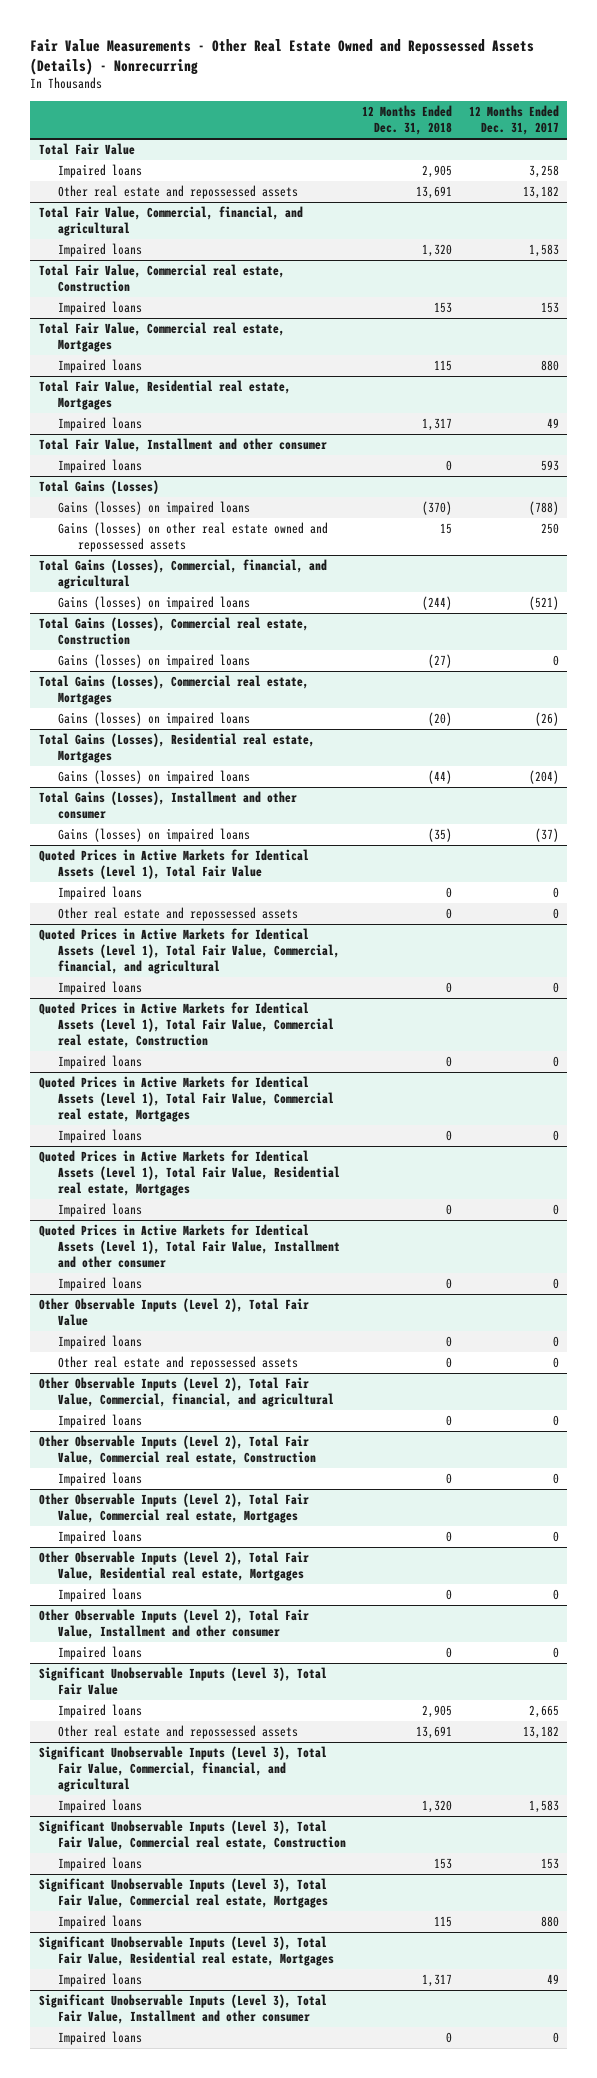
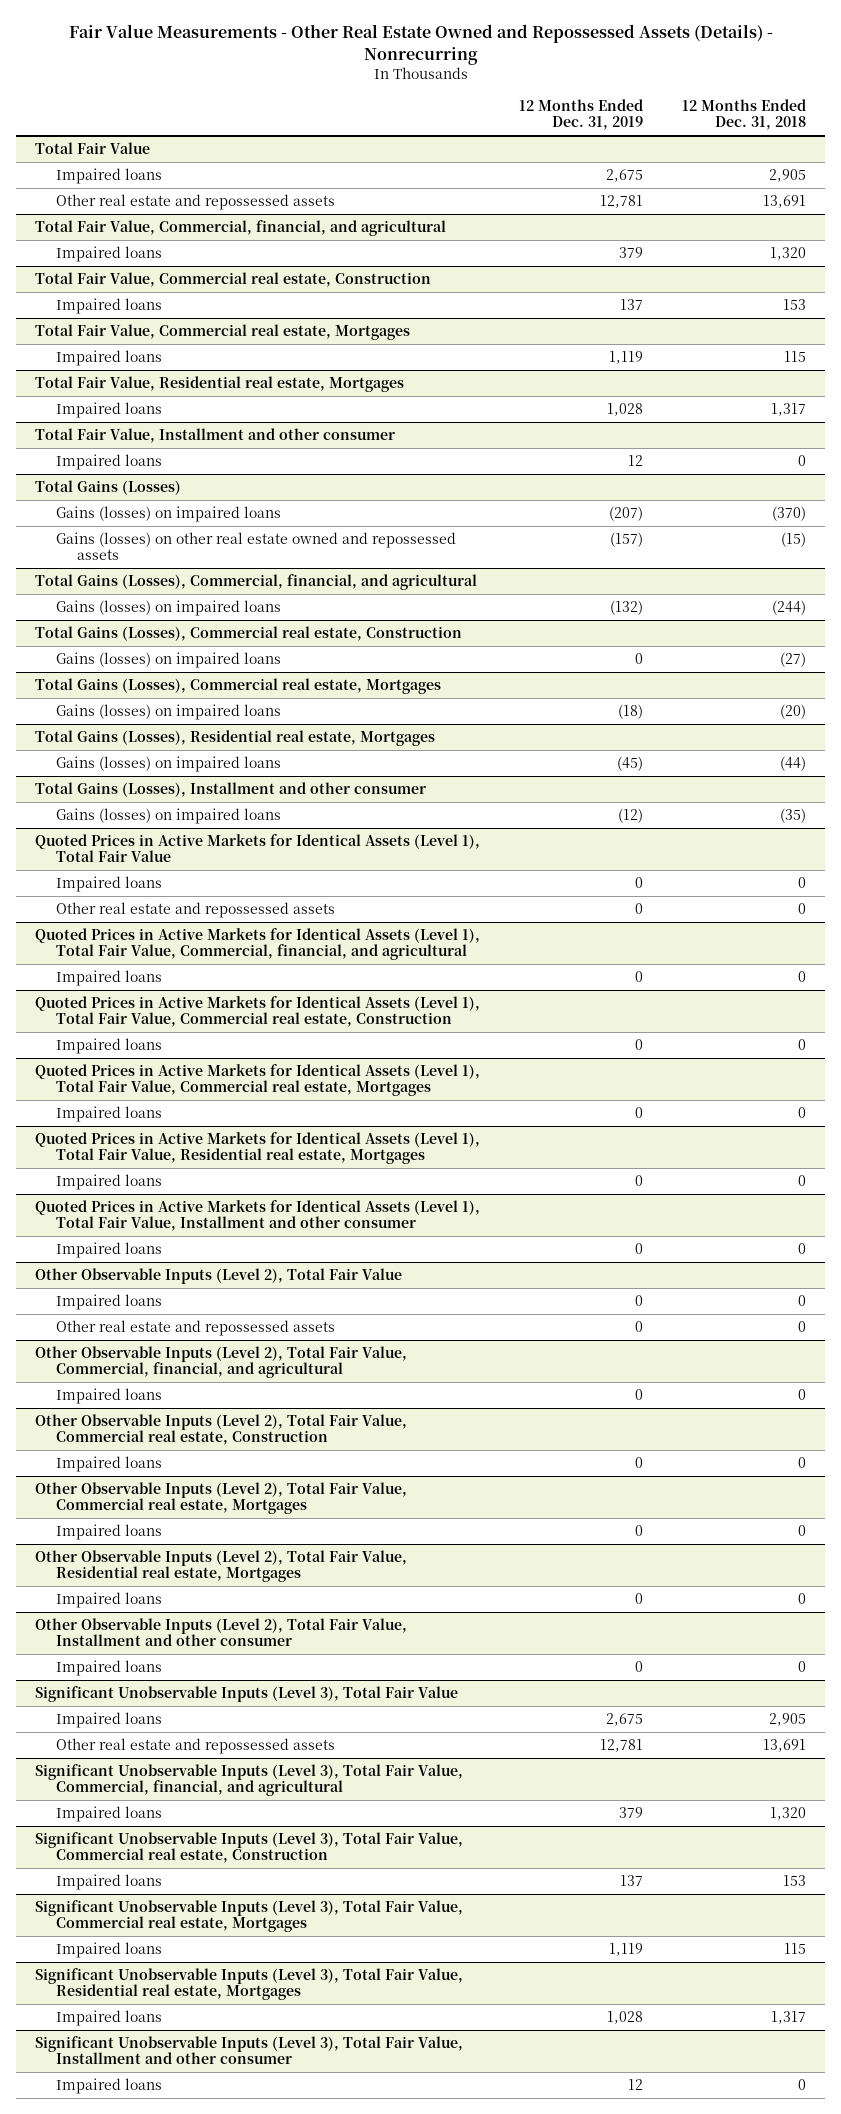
[468,105,559,136] 12 Months Ended Dec. 31, 2017 -> none
none -> [519,98,644,131] 12 Months Ended Dec. 31, 2019
[440,523,453,535] 15 -> [781,532,807,548] (15)

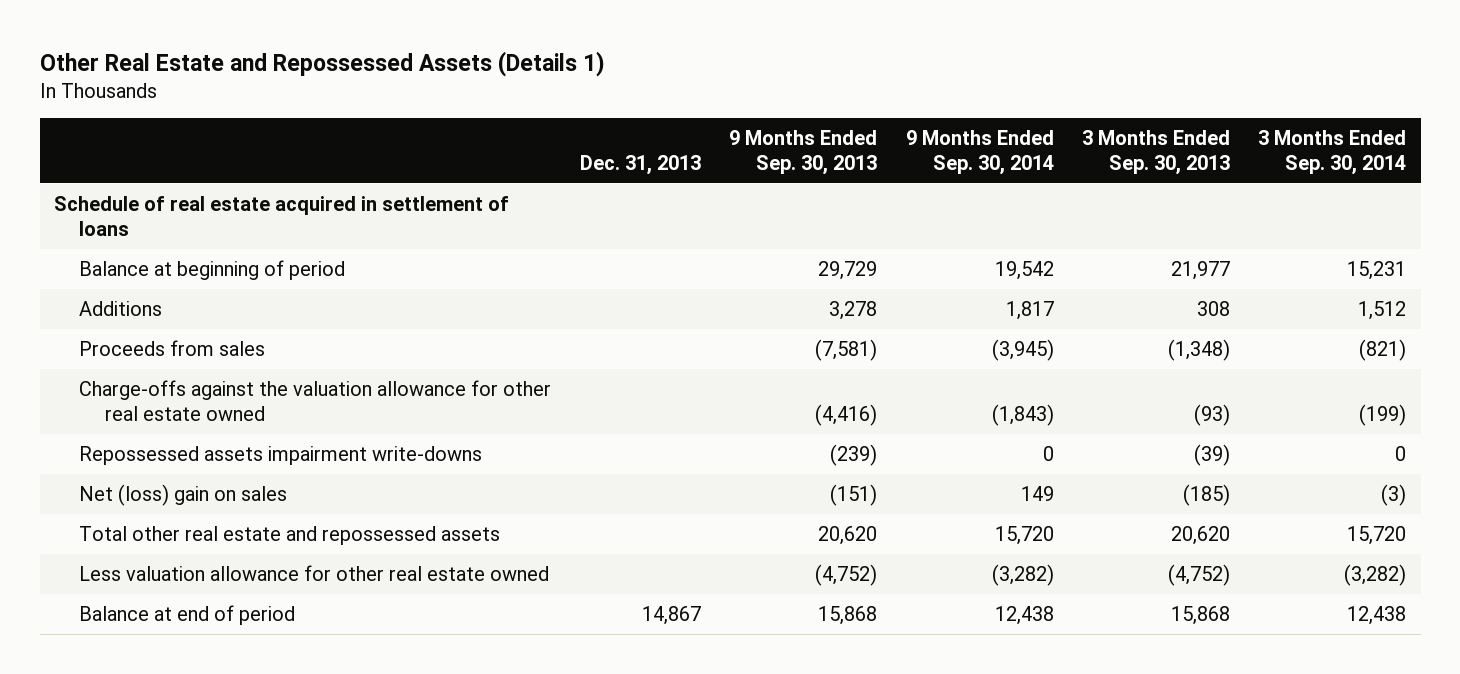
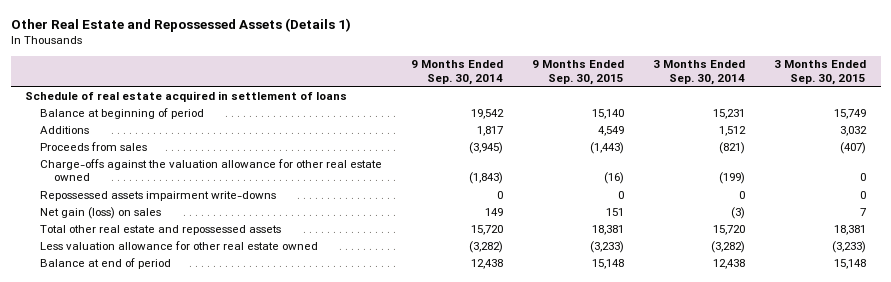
[579,155,701,176] Dec. 31, 2013 -> none
[729,130,878,176] 9 Months Ended Sep. 30, 2013 -> none
[1081,130,1230,176] 3 Months Ended Sep. 30, 2013 -> none
none -> [531,60,624,86] 9 Months Ended Sep. 30, 2015
none -> [774,60,867,86] 3 Months Ended Sep. 30, 2015
[79,484,288,507] Net (loss) gain on sales -> [39,206,161,219] Net gain (loss) on sales

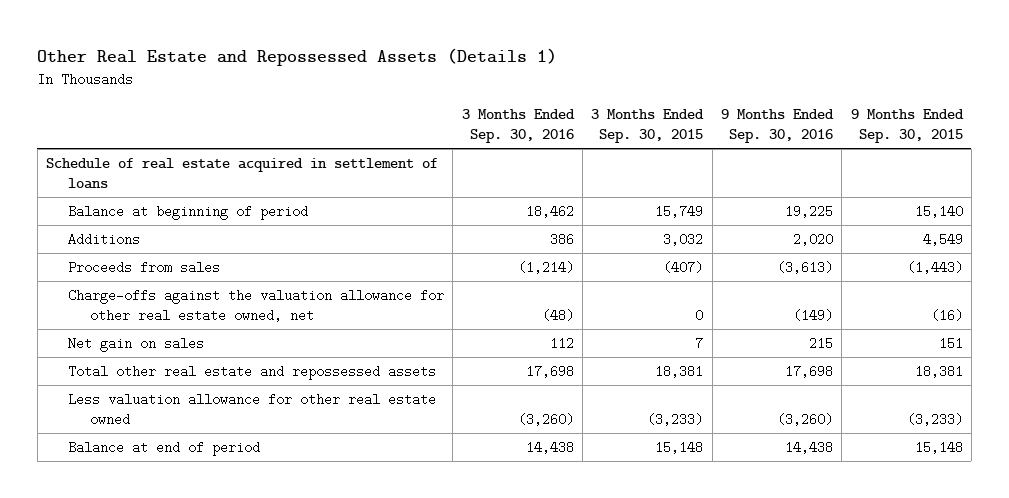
[410,60,503,86] 9 Months Ended Sep. 30, 2014 -> none
[652,60,745,86] 3 Months Ended Sep. 30, 2014 -> none
none -> [461,109,575,143] 3 Months Ended Sep. 30, 2016
none -> [721,109,835,143] 9 Months Ended Sep. 30, 2016
[39,190,276,201] Repossessed assets impairment write-downs -> none
[39,158,382,182] Charge-offs against the valuation allowance for other real estate owned -> [68,289,445,322] Charge-offs against the valuation allowance for other real estate owned, net
[39,206,161,219] Net gain (loss) on sales -> [68,337,205,353] Net gain on sales

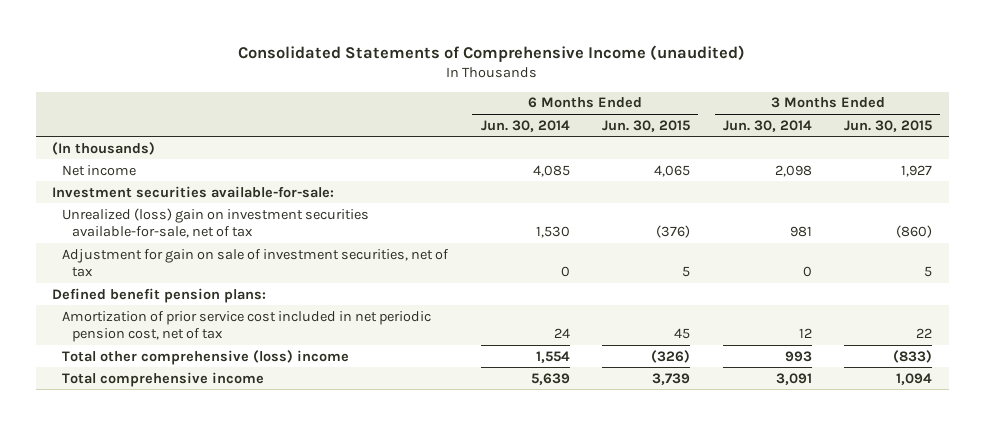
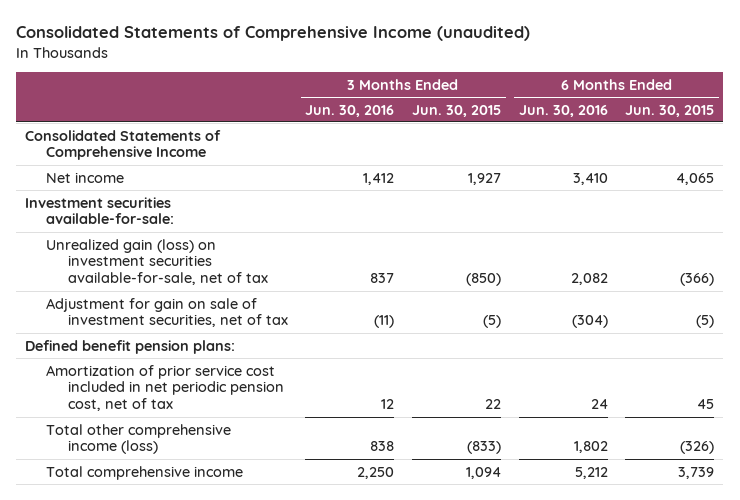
[480,119,570,132] Jun. 30, 2014 -> none
[722,119,812,132] Jun. 30, 2014 -> none
none -> [305,104,395,117] Jun. 30, 2016
none -> [518,104,608,117] Jun. 30, 2016
[51,141,155,155] (In thousands) -> [25,129,222,161] Consolidated Statements of Comprehensive Income
[62,207,370,238] Unrealized (loss) gain on investment securities available-for-sale, net of tax -> [46,238,268,286] Unrealized gain (loss) on investment securities available-for-sale, net of tax
[656,224,691,238] (376) -> [680,273,715,287] (366)
[896,224,933,238] (860) -> [466,273,502,287] (850)
[682,265,691,277] 5 -> [696,315,715,329] (5)
[924,265,933,277] 5 -> [483,315,502,329] (5)
[62,349,350,365] Total other comprehensive (loss) income -> [46,423,232,455] Total other comprehensive income (loss)

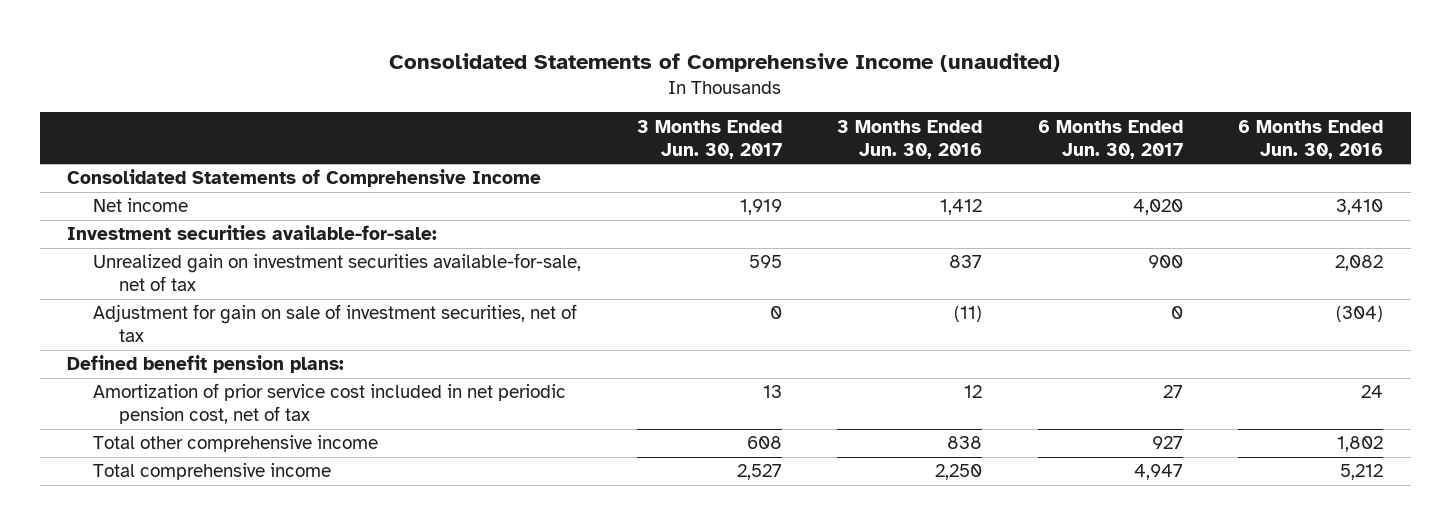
[412,104,502,117] Jun. 30, 2015 -> none
[625,104,715,117] Jun. 30, 2015 -> none
none -> [636,119,782,159] 3 Months Ended Jun. 30, 2017
none -> [1037,119,1183,159] 6 Months Ended Jun. 30, 2017
[46,238,268,286] Unrealized gain (loss) on investment securities available-for-sale, net of tax -> [93,253,582,292] Unrealized gain on investment securities available-for-sale, net of tax
[46,423,232,455] Total other comprehensive income (loss) -> [93,435,379,453] Total other comprehensive income

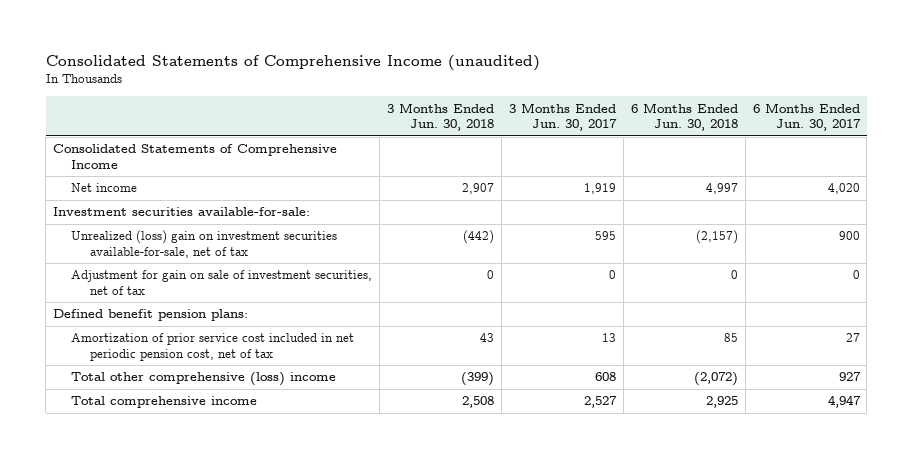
[837,119,983,159] 3 Months Ended Jun. 30, 2016 -> none
[1238,119,1384,159] 6 Months Ended Jun. 30, 2016 -> none
none -> [387,102,495,132] 3 Months Ended Jun. 30, 2018
none -> [630,102,738,132] 6 Months Ended Jun. 30, 2018
[93,253,582,292] Unrealized gain on investment securities available-for-sale, net of tax -> [71,230,338,258] Unrealized (loss) gain on investment securities available-for-sale, net of tax
[93,435,379,453] Total other comprehensive income -> [71,372,337,387] Total other comprehensive (loss) income

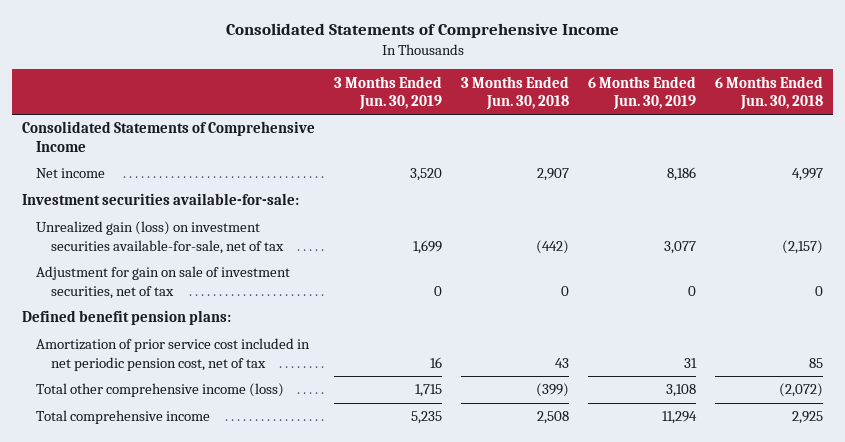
[45,54,540,71] Consolidated Statements of Comprehensive Income (unaudited) -> [225,22,619,38] Consolidated Statements of Comprehensive Income
[508,102,617,132] 3 Months Ended Jun. 30, 2017 -> none
[752,102,861,132] 6 Months Ended Jun. 30, 2017 -> none
none -> [333,75,442,110] 3 Months Ended Jun. 30, 2019
none -> [588,75,697,110] 6 Months Ended Jun. 30, 2019
[71,230,338,258] Unrealized (loss) gain on investment securities available-for-sale, net of tax -> [36,221,284,254] Unrealized gain (loss) on investment securities available-for-sale, net of tax
[71,372,337,387] Total other comprehensive (loss) income -> [36,383,285,398] Total other comprehensive income (loss)

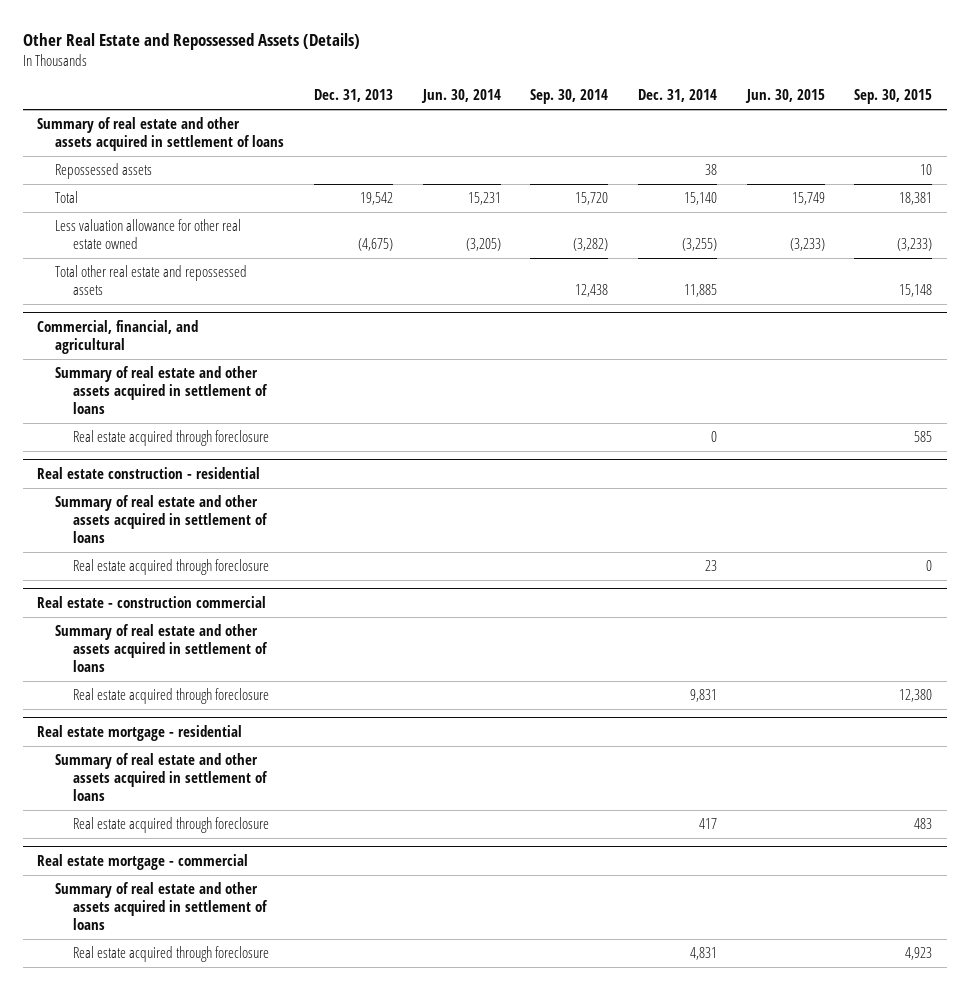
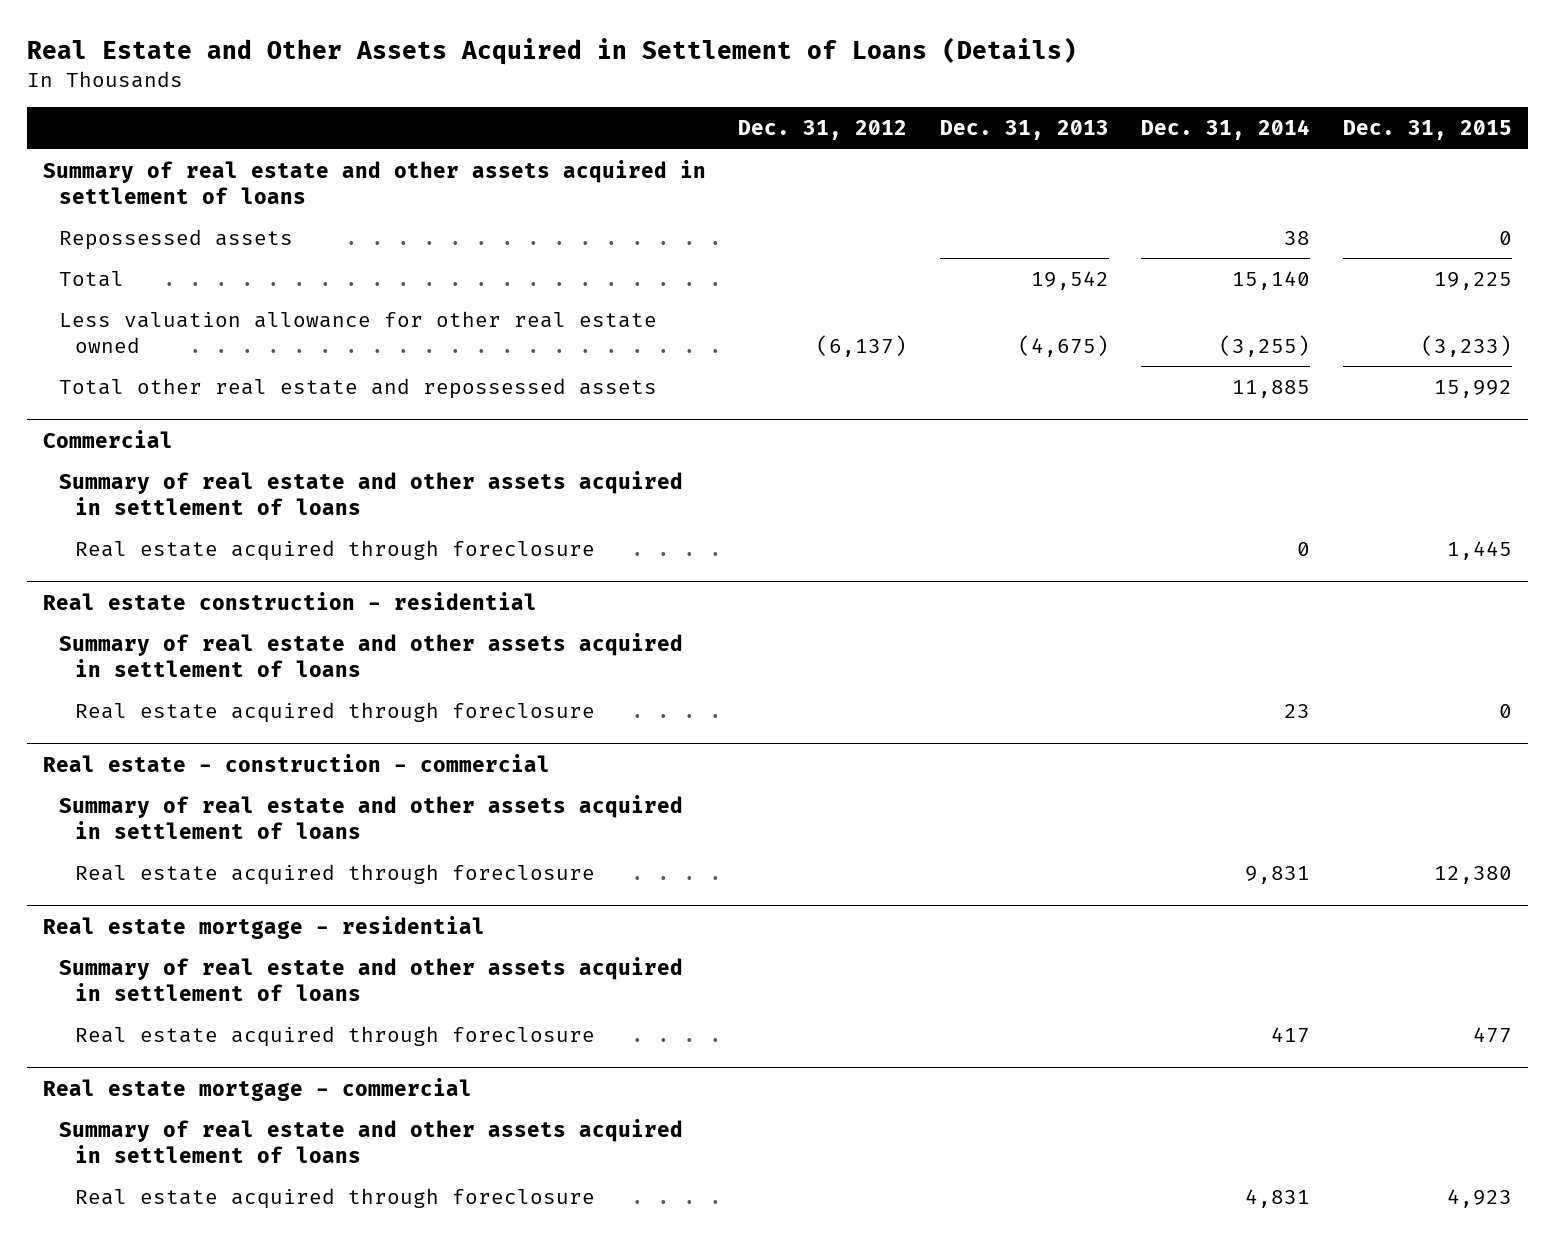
[22,32,360,50] Other Real Estate and Repossessed Assets (Details) -> [26,36,1077,65] Real Estate and Other Assets Acquired in Settlement of Loans (Details)
[420,89,501,104] Jun. 30, 2014 -> none
[530,89,609,105] Sep. 30, 2014 -> none
[744,89,825,104] Jun. 30, 2015 -> none
[854,89,933,105] Sep. 30, 2015 -> none
none -> [738,120,908,141] Dec. 31, 2012
none -> [1342,120,1512,141] Dec. 31, 2015
[37,320,199,355] Commercial, financial, and agricultural -> none
none -> [42,429,173,448] Commercial
[37,596,267,609] Real estate - construction commercial -> [42,753,550,772] Real estate - construction - commercial

